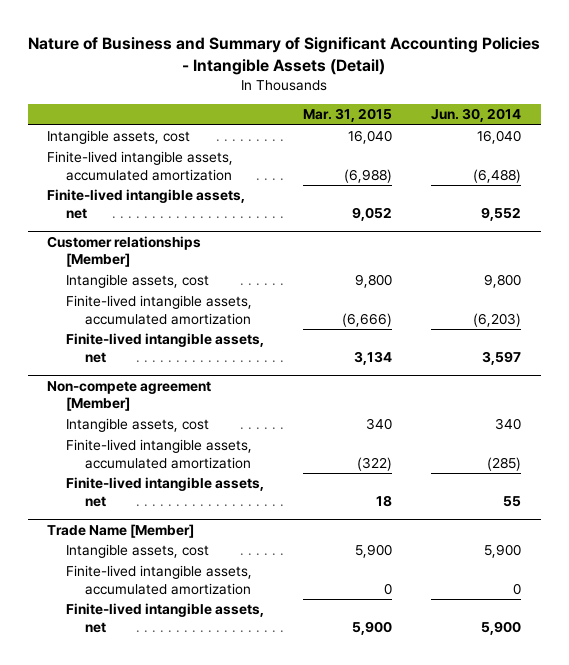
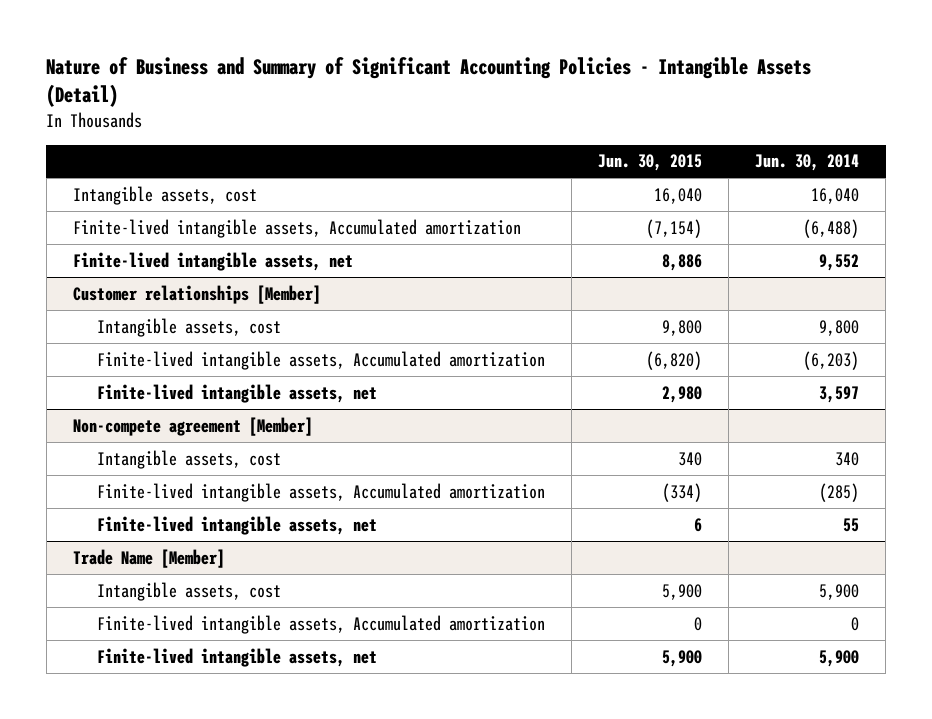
[303,108,393,123] Mar. 31, 2015 -> none
none -> [598,154,703,172] Jun. 30, 2015
[47,151,234,181] Finite-lived intangible assets, accumulated amortization -> [72,218,521,238] Finite-lived intangible assets, Accumulated amortization
[66,295,253,325] Finite-lived intangible assets, accumulated amortization -> [97,350,546,370] Finite-lived intangible assets, Accumulated amortization
[66,439,253,469] Finite-lived intangible assets, accumulated amortization -> [97,482,546,502] Finite-lived intangible assets, Accumulated amortization
[66,565,253,595] Finite-lived intangible assets, accumulated amortization -> [97,614,546,634] Finite-lived intangible assets, Accumulated amortization

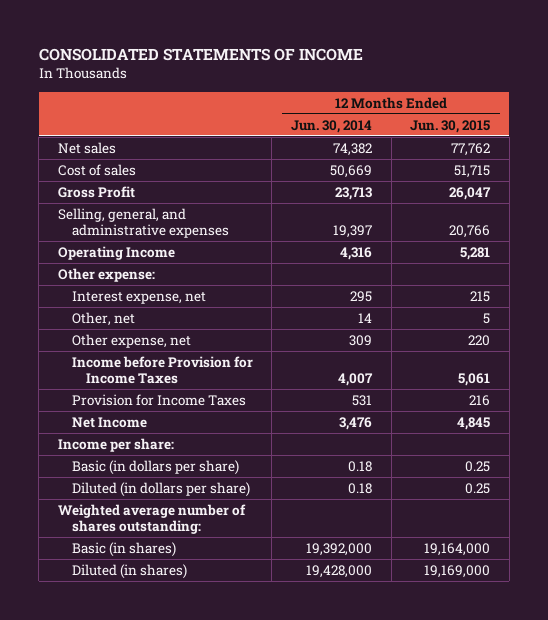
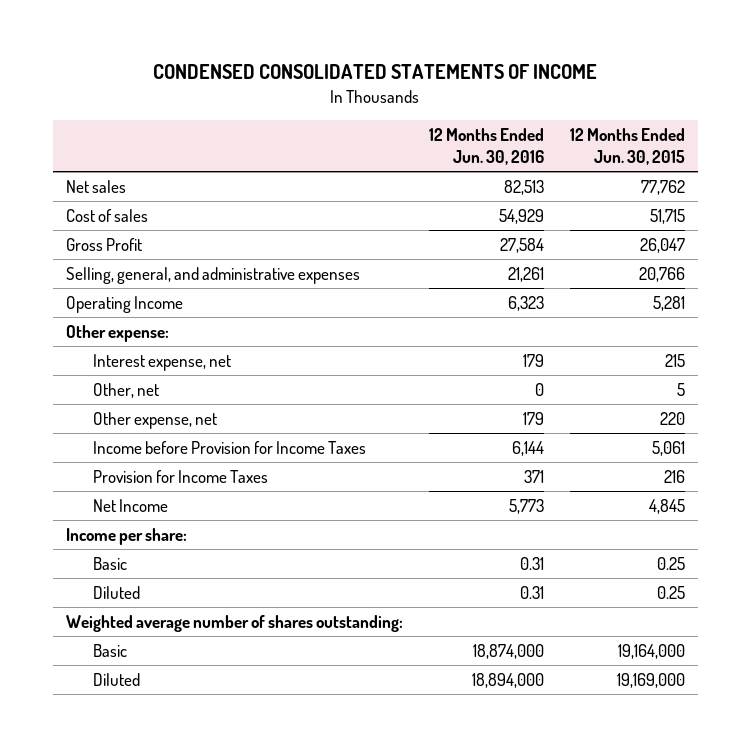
[38,47,363,61] CONSOLIDATED STATEMENTS OF INCOME -> [153,64,598,80] CONDENSED CONSOLIDATED STATEMENTS OF INCOME
[291,119,373,133] Jun. 30, 2014 -> none
none -> [428,127,544,166] 12 Months Ended Jun. 30, 2016
[71,459,239,475] Basic (in dollars per share) -> [92,556,127,570] Basic
[71,481,250,497] Diluted (in dollars per share) -> [92,585,140,599] Diluted
[71,541,176,557] Basic (in shares) -> [92,643,127,657] Basic
[71,563,187,579] Diluted (in shares) -> [92,672,140,686] Diluted

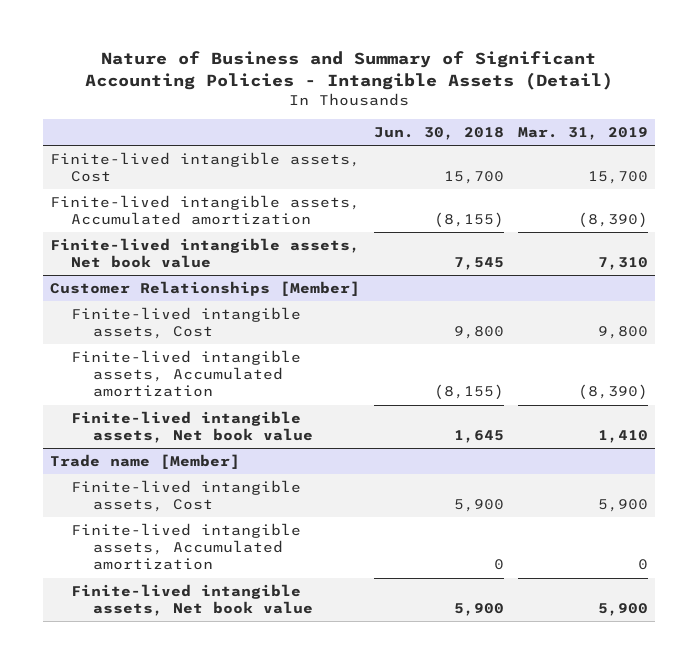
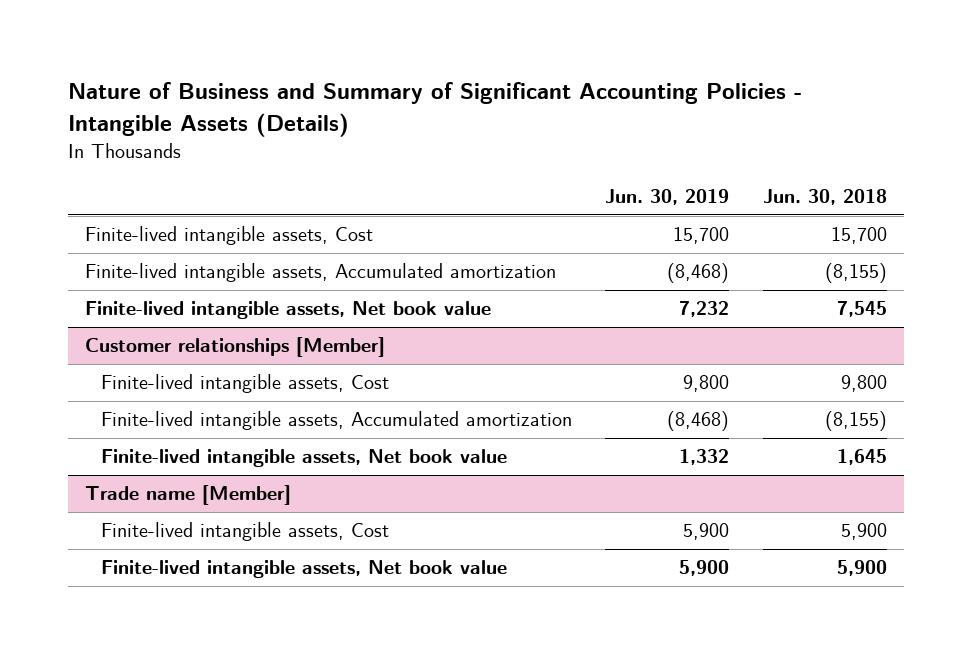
[84,51,613,90] Nature of Business and Summary of Significant Accounting Policies - Intangible Assets (Detail) -> [67,82,802,137] Nature of Business and Summary of Significant Accounting Policies - Intangible Assets (Details)
[517,126,648,140] Mar. 31, 2019 -> none
none -> [605,189,730,206] Jun. 30, 2019
[49,281,360,297] Customer Relationships [Member] -> [84,337,385,358] Customer relationships [Member]
[71,523,302,571] Finite-lived intangible assets, Accumulated amortization -> none

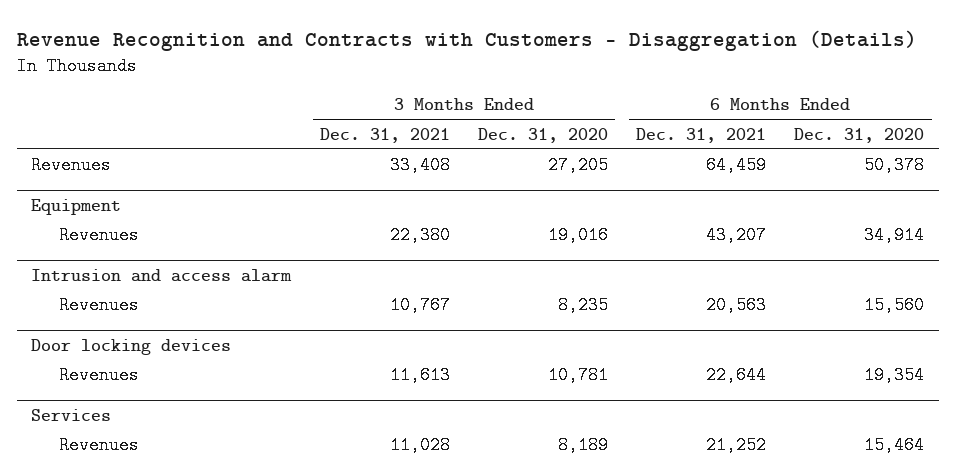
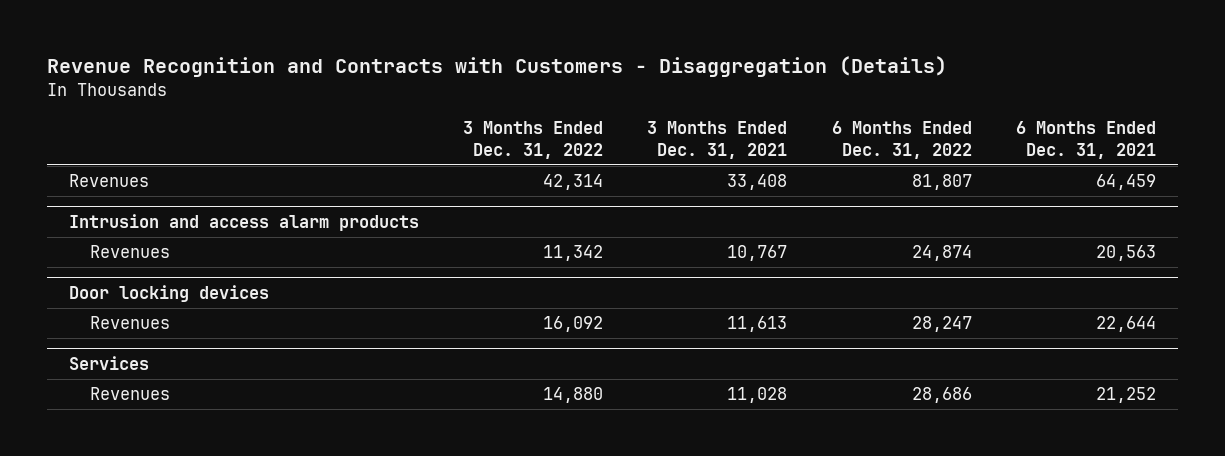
[477,127,608,143] Dec. 31, 2020 -> none
[794,127,925,143] Dec. 31, 2020 -> none
none -> [463,121,604,159] 3 Months Ended Dec. 31, 2022
none -> [831,121,972,159] 6 Months Ended Dec. 31, 2022
[31,198,122,215] Equipment -> none
[59,226,140,245] Revenues -> none
[31,268,293,282] Intrusion and access alarm -> [68,214,419,232] Intrusion and access alarm products

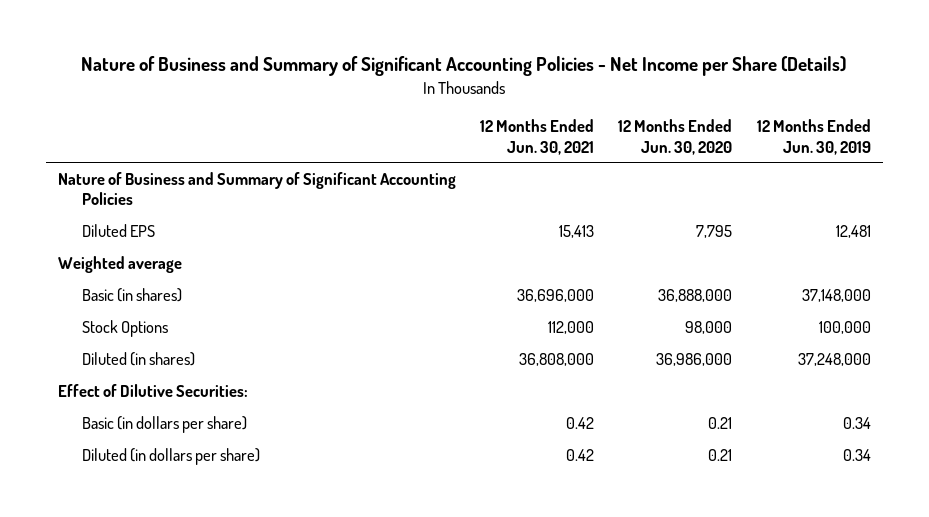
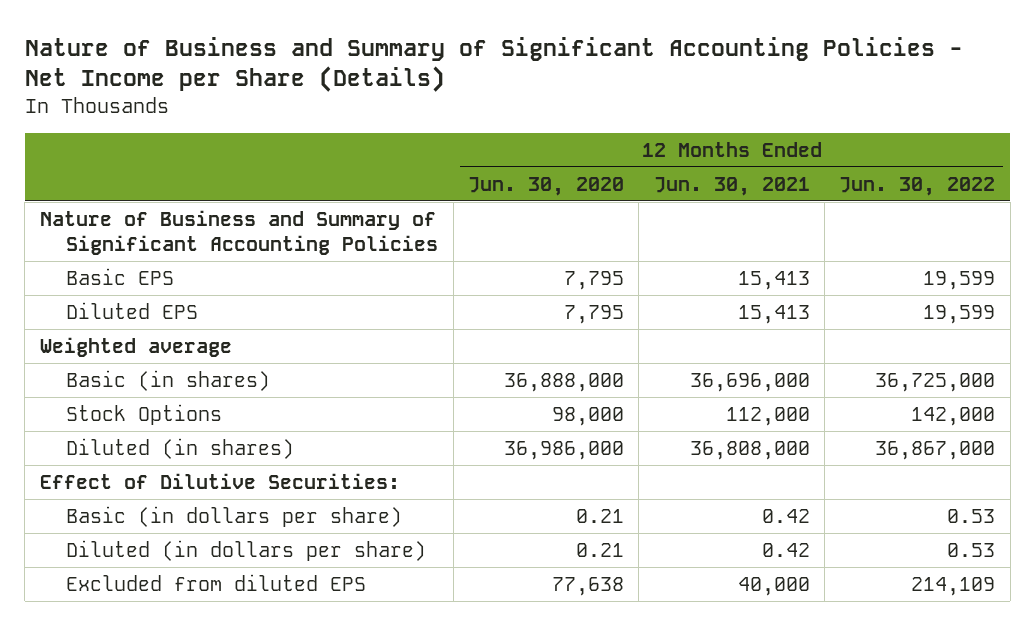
[756,119,871,155] 12 Months Ended Jun. 30, 2019 -> none
none -> [839,176,996,196] Jun. 30, 2022
none -> [66,267,175,285] Basic EPS
none -> [66,573,367,591] Excluded from diluted EPS

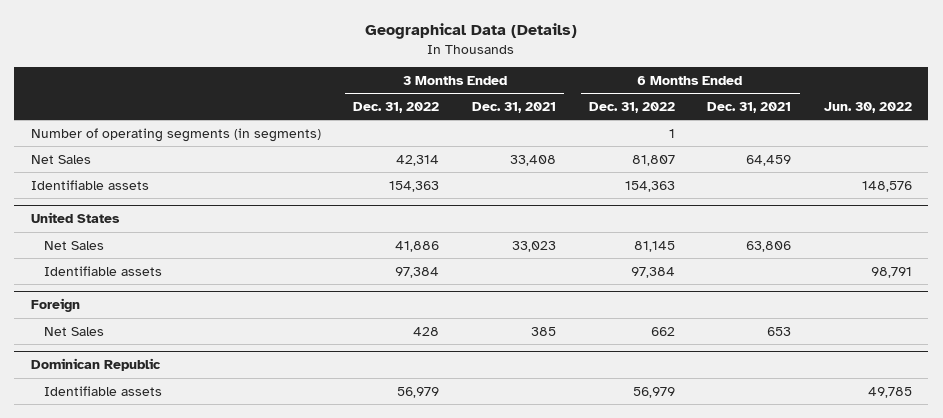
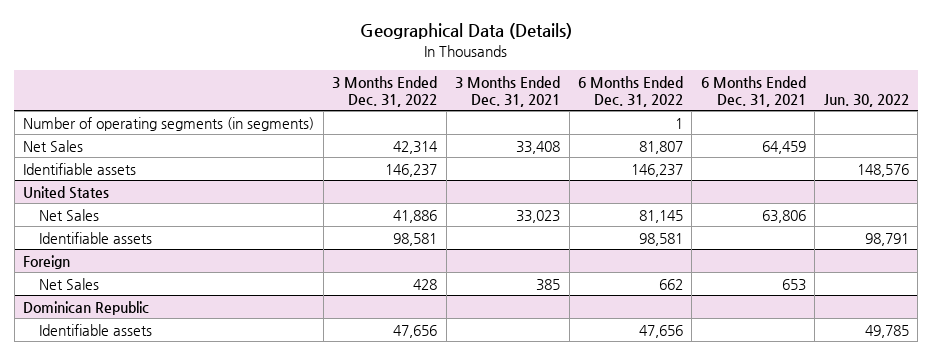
[389,180,440,192] 154,363 -> [385,163,438,177] 146,237
[624,180,675,192] 154,363 -> [631,163,684,177] 146,237
[395,266,440,278] 97,384 -> [393,232,438,246] 98,581
[630,266,675,278] 97,384 -> [639,232,684,246] 98,581
[397,386,440,398] 56,979 -> [393,324,438,338] 47,656
[632,386,675,398] 56,979 -> [639,324,684,338] 47,656

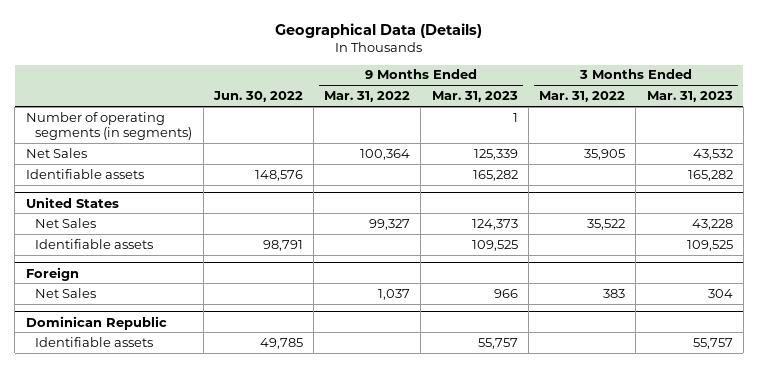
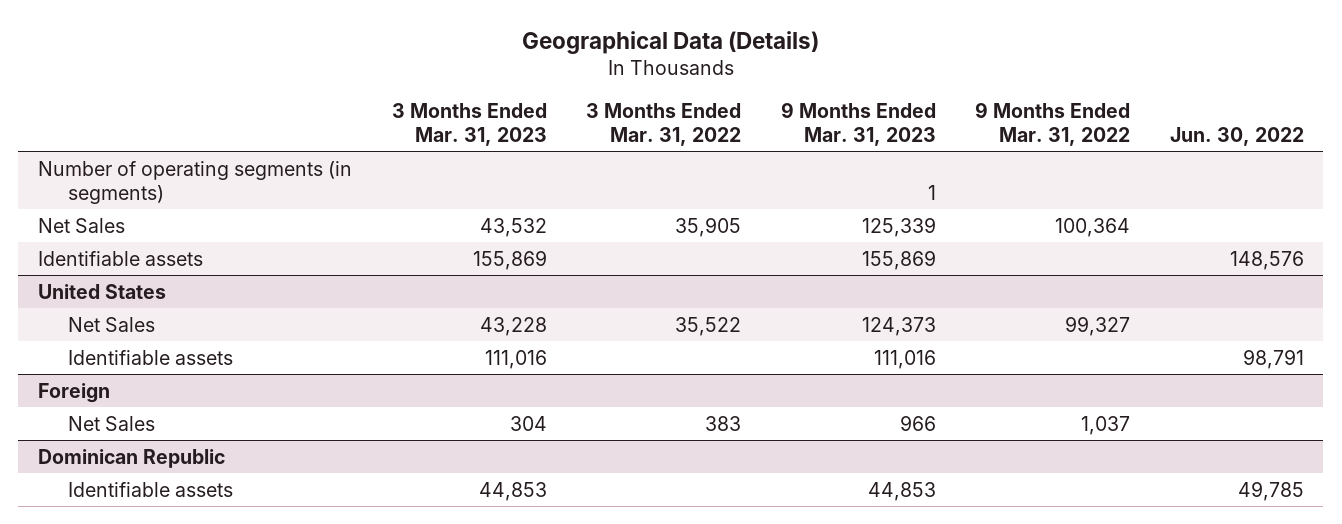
[472,169,518,181] 165,282 -> [861,249,936,270] 155,869
[687,169,733,181] 165,282 -> [472,249,547,270] 155,869
[471,239,518,251] 109,525 -> [873,349,936,369] 111,016
[686,239,733,251] 109,525 -> [484,349,547,369] 111,016
[477,337,518,349] 55,757 -> [867,481,936,501] 44,853
[692,337,733,349] 55,757 -> [478,481,547,501] 44,853

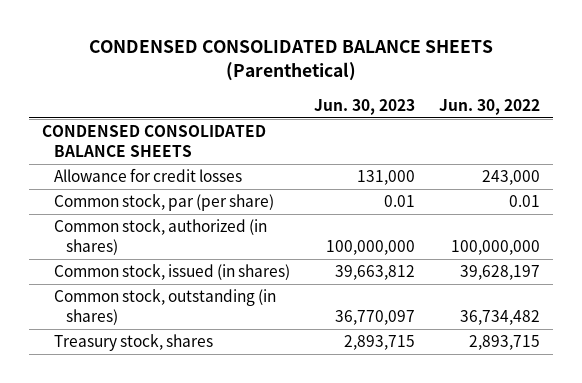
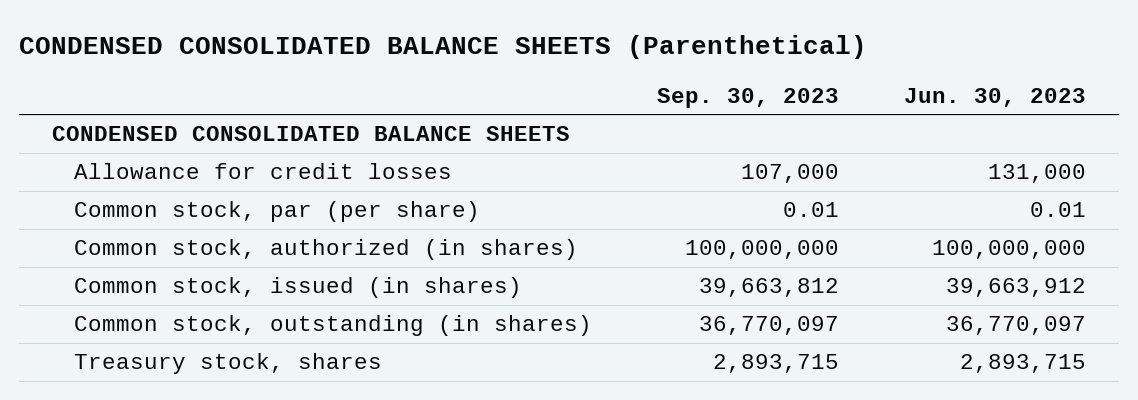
[439,98,541,115] Jun. 30, 2022 -> none
none -> [657,87,840,108] Sep. 30, 2023
[334,265,415,281] 39,663,812 -> [946,278,1087,298] 39,663,912

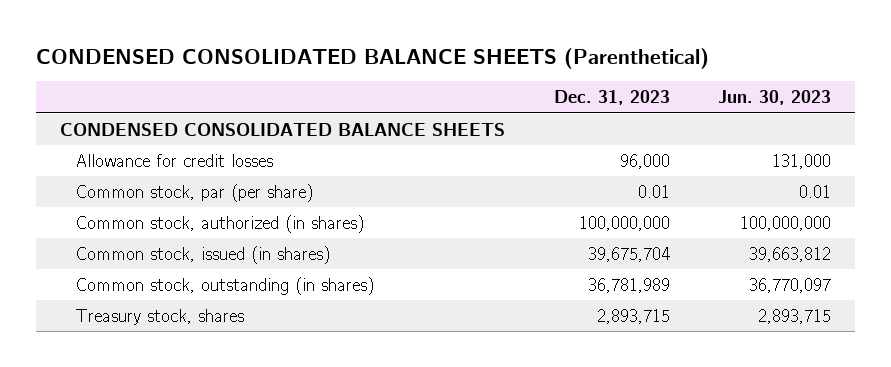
[657,87,840,108] Sep. 30, 2023 -> none
none -> [553,90,670,106] Dec. 31, 2023
[946,278,1087,298] 39,663,912 -> [748,246,831,262] 39,663,812

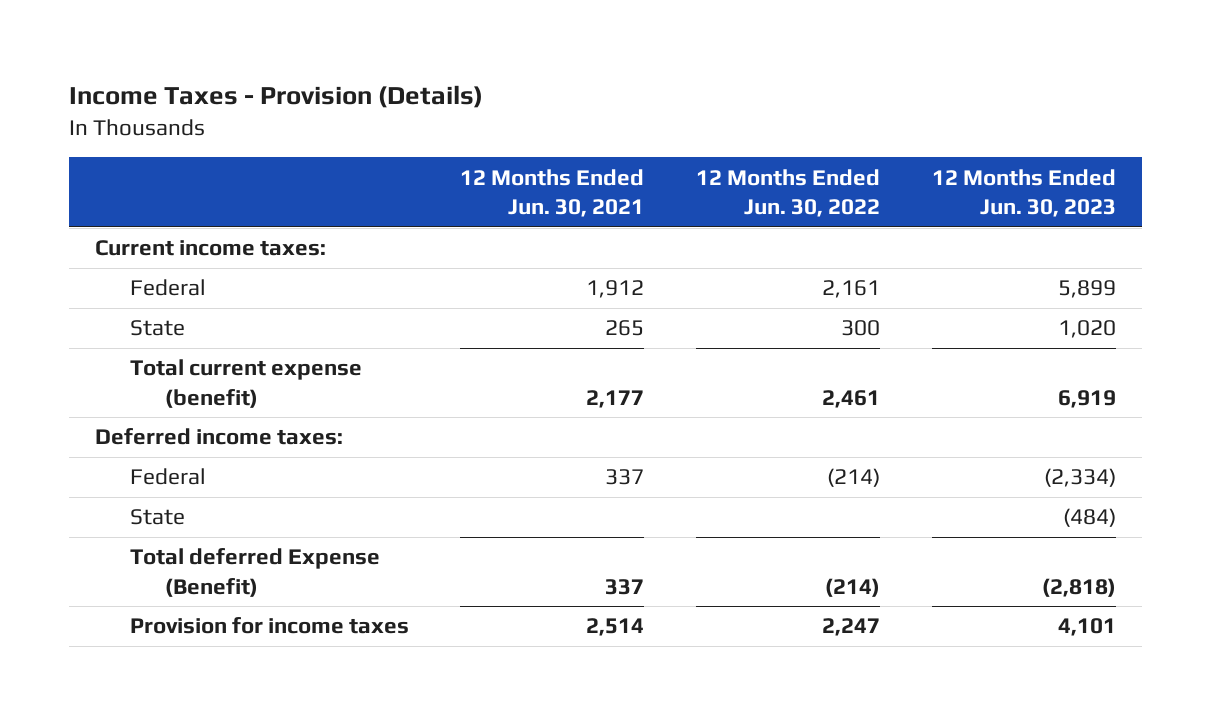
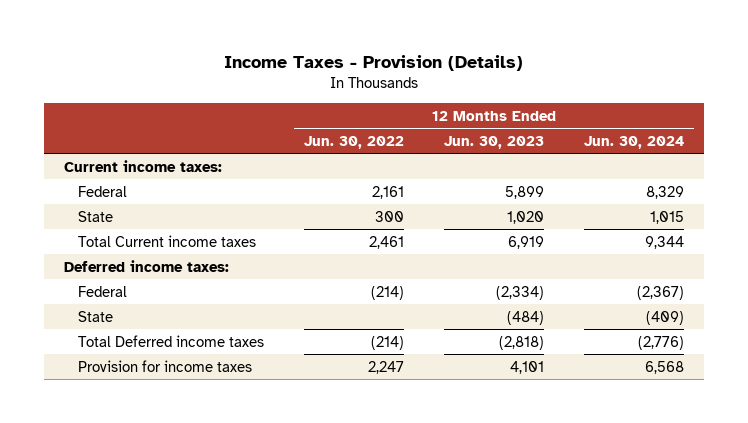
[460,168,645,218] 12 Months Ended Jun. 30, 2021 -> none
none -> [584,135,685,149] Jun. 30, 2024
[129,359,362,408] Total current expense (benefit) -> [78,234,257,247] Total Current income taxes
[129,548,380,597] Total deferred Expense (Benefit) -> [78,334,265,347] Total Deferred income taxes

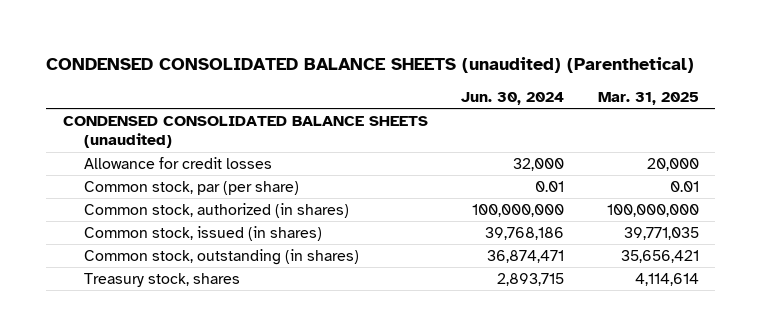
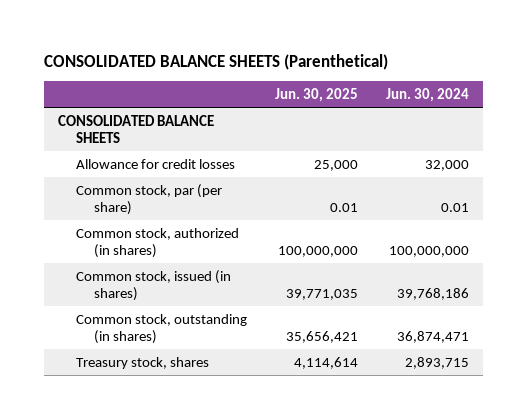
[46,56,695,73] CONDENSED CONSOLIDATED BALANCE SHEETS (unaudited) (Parenthetical) -> [44,53,389,70] CONSOLIDATED BALANCE SHEETS (Parenthetical)
[597,91,699,105] Mar. 31, 2025 -> none
none -> [275,87,359,102] Jun. 30, 2025
[62,115,428,149] CONDENSED CONSOLIDATED BALANCE SHEETS (unaudited) -> [58,114,215,143] CONSOLIDATED BALANCE SHEETS

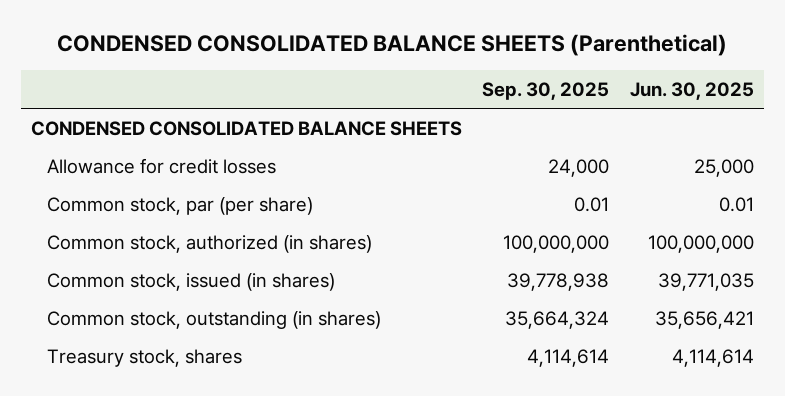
[44,53,389,70] CONSOLIDATED BALANCE SHEETS (Parenthetical) -> [57,33,728,56] CONDENSED CONSOLIDATED BALANCE SHEETS (Parenthetical)
[385,87,469,102] Jun. 30, 2024 -> none
none -> [482,81,610,100] Sep. 30, 2025
[58,114,215,143] CONSOLIDATED BALANCE SHEETS -> [30,121,462,137] CONDENSED CONSOLIDATED BALANCE SHEETS

